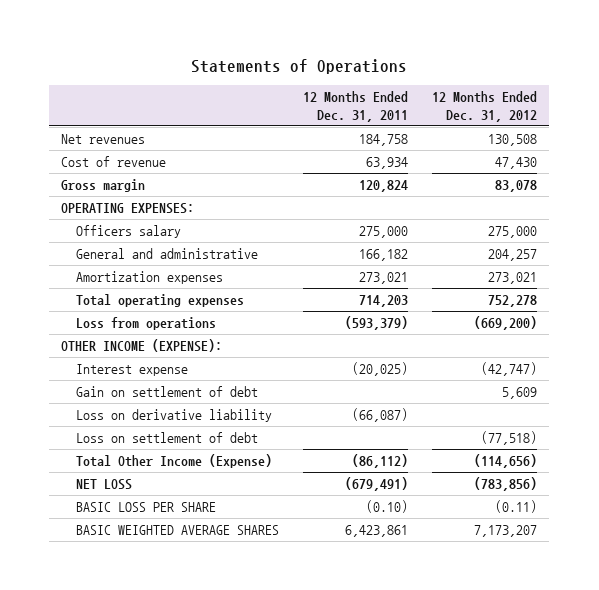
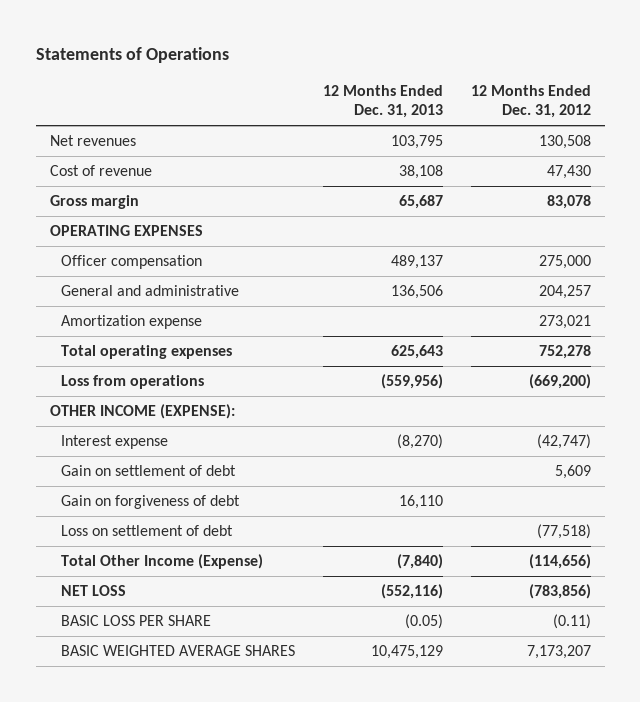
[303,91,409,122] 12 Months Ended Dec. 31, 2011 -> none
none -> [322,84,443,119] 12 Months Ended Dec. 31, 2013
[61,202,195,214] OPERATING EXPENSES: -> [49,225,203,237] OPERATING EXPENSES
[76,224,182,238] Officers salary -> [60,255,202,270] Officer compensation
[76,270,224,284] Amortization expenses -> [60,315,202,330] Amortization expense
[76,408,273,422] Loss on derivative liability -> none
none -> [60,495,240,510] Gain on forgiveness of debt

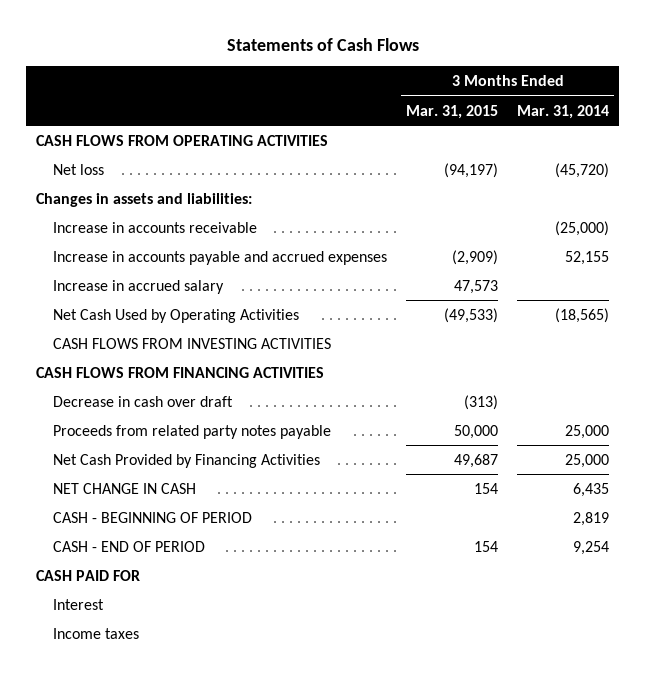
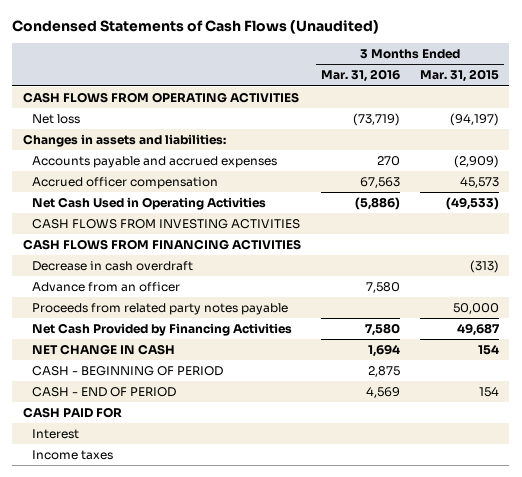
[226,37,419,51] Statements of Cash Flows -> [12,20,380,35] Condensed Statements of Cash Flows (Unaudited)
[517,104,610,119] Mar. 31, 2014 -> none
none -> [320,69,400,83] Mar. 31, 2016
[53,221,258,233] Increase in accounts receivable -> none
[53,279,225,294] Increase in accrued salary -> none
[53,250,388,265] Increase in accounts payable and accrued expenses -> [32,156,278,169] Accounts payable and accrued expenses
none -> [32,177,219,190] Accrued officer compensation
[53,308,300,323] Net Cash Used by Operating Activities -> [32,197,267,211] Net Cash Used in Operating Activities
[53,395,234,407] Decrease in cash over draft -> [32,261,194,272] Decrease in cash overdraft
none -> [32,282,181,293] Advance from an officer

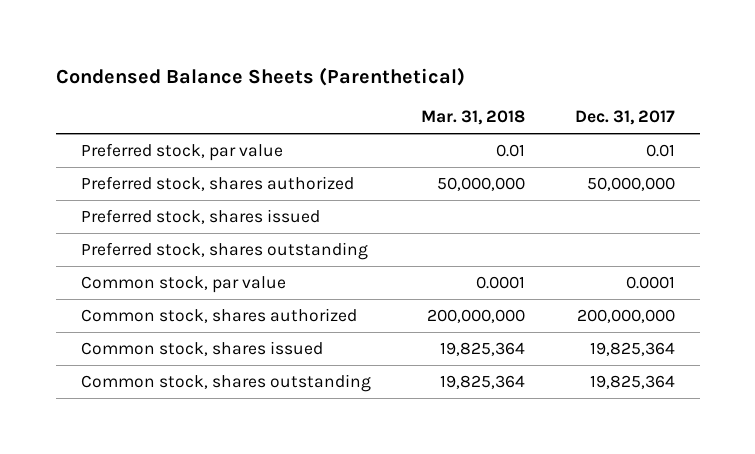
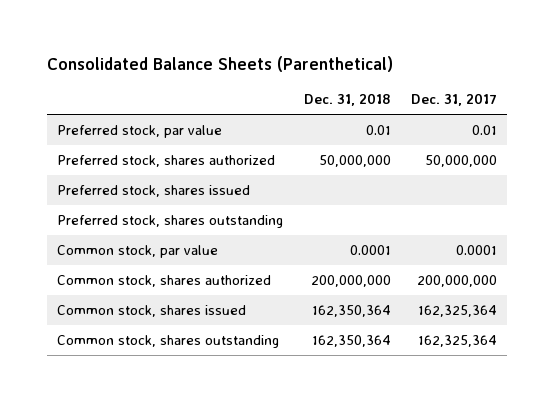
[55,66,465,86] Condensed Balance Sheets (Parenthetical) -> [47,56,394,73] Consolidated Balance Sheets (Parenthetical)
[420,110,525,126] Mar. 31, 2018 -> none
none -> [303,93,391,107] Dec. 31, 2018
[589,342,675,357] 19,825,364 -> [417,304,497,317] 162,325,364
[589,375,675,390] 19,825,364 -> [417,334,497,347] 162,325,364

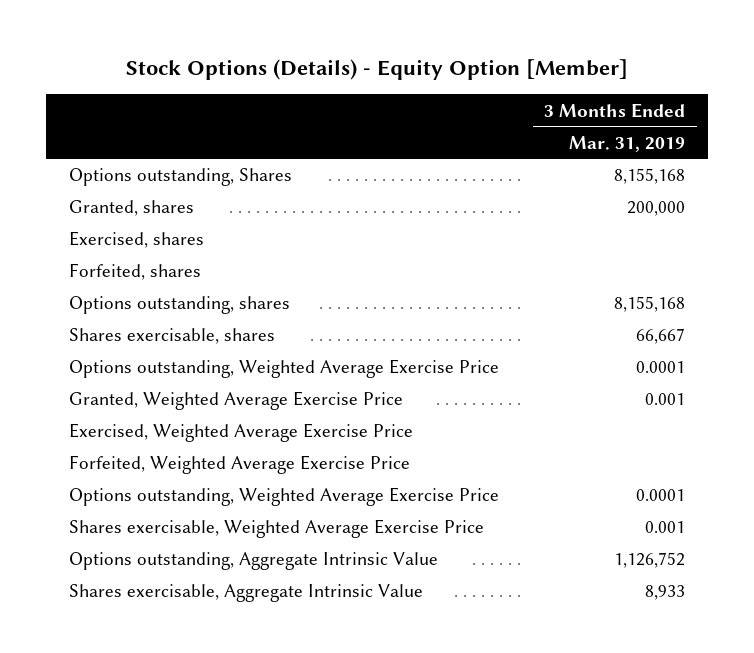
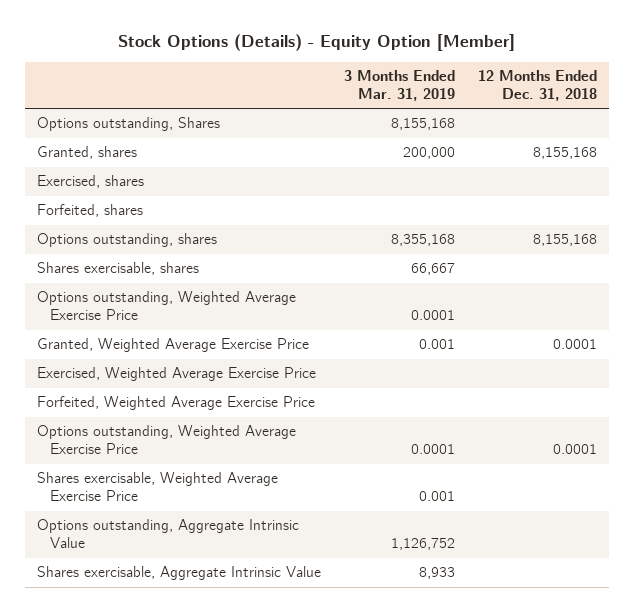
none -> [478,69,598,102] 12 Months Ended Dec. 31, 2018
[614,296,686,313] 8,155,168 -> [391,234,456,247] 8,355,168

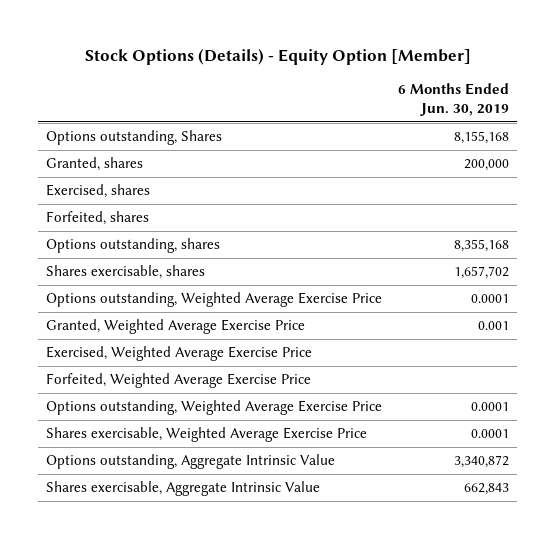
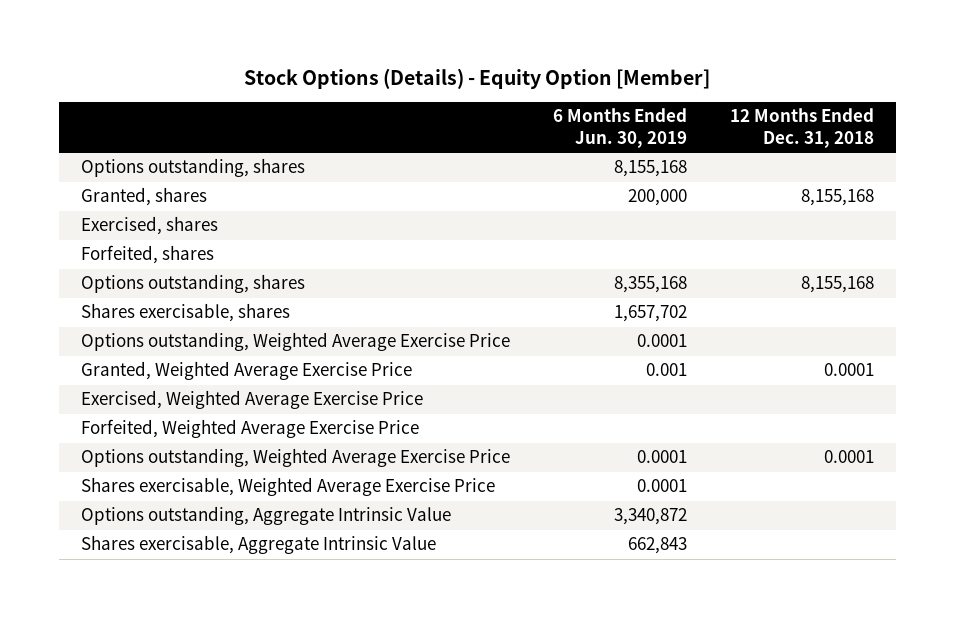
none -> [730,108,875,149] 12 Months Ended Dec. 31, 2018
[46,130,223,146] Options outstanding, Shares -> [80,158,305,178] Options outstanding, shares

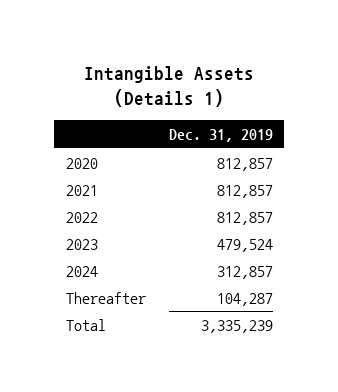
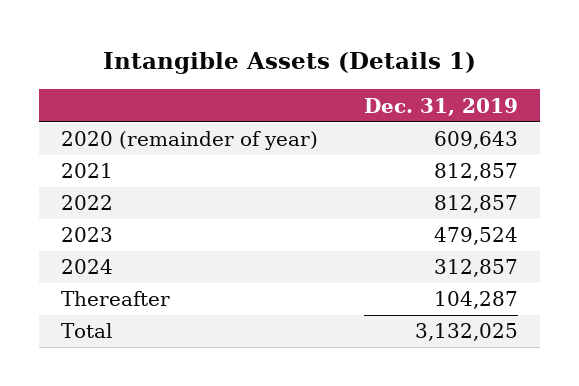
[65,157,98,169] 2020 -> [61,131,319,151] 2020 (remainder of year)
[216,157,273,171] 812,857 -> [433,131,518,150] 609,643
[200,319,273,333] 3,335,239 -> [414,323,518,342] 3,132,025

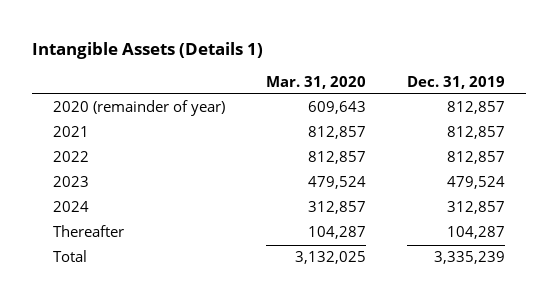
none -> [266,75,367,89] Mar. 31, 2020
[433,131,518,150] 609,643 -> [447,101,506,115] 812,857
[414,323,518,342] 3,132,025 -> [434,251,506,265] 3,335,239

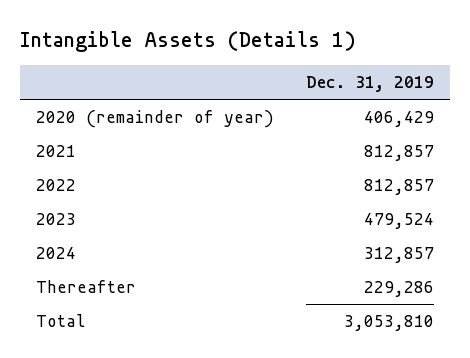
[266,75,367,89] Mar. 31, 2020 -> none
[447,101,506,115] 812,857 -> [364,111,435,128] 406,429
[447,226,506,240] 104,287 -> [364,281,435,298] 229,286
[434,251,506,265] 3,335,239 -> [344,315,435,332] 3,053,810

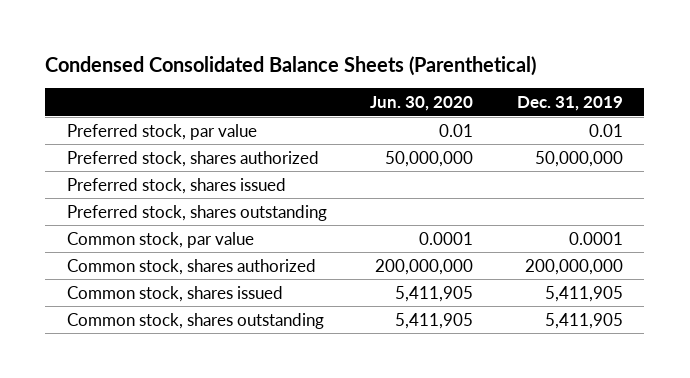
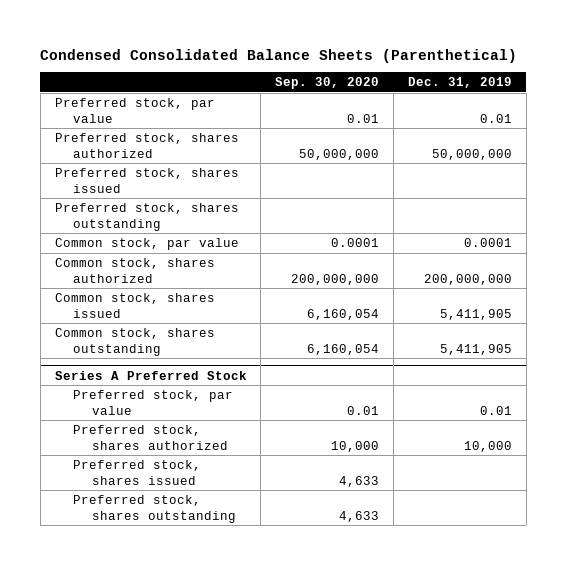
[370,96,474,112] Jun. 30, 2020 -> none
none -> [275,77,380,90] Sep. 30, 2020
none -> [54,370,247,380] Series A Preferred Stock
none -> [73,389,234,415] Preferred stock, par value
none -> [73,424,228,450] Preferred stock, shares authorized
none -> [73,459,202,485] Preferred stock, shares issued
none -> [73,494,236,523] Preferred stock, shares outstanding

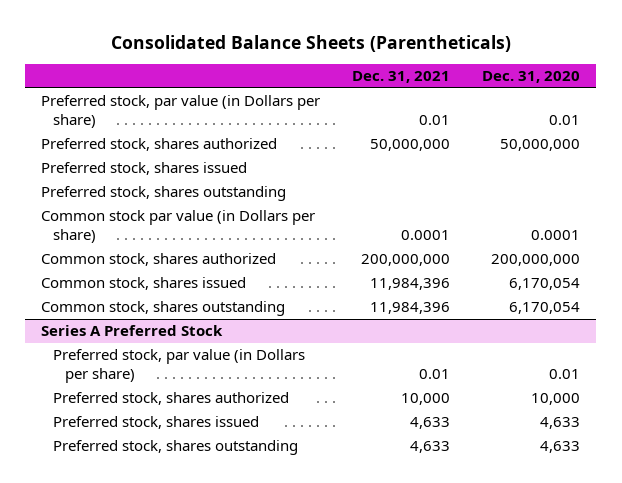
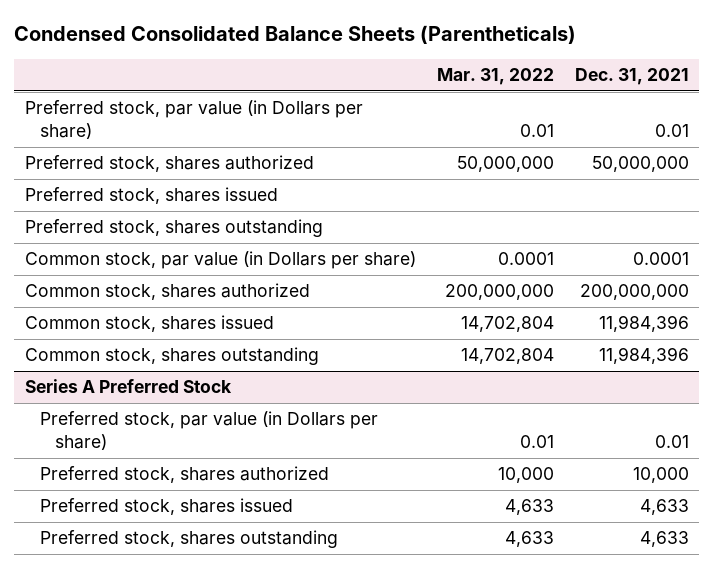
[110,34,511,52] Consolidated Balance Sheets (Parentheticals) -> [14,25,577,45] Condensed Consolidated Balance Sheets (Parentheticals)
[482,71,581,84] Dec. 31, 2020 -> none
none -> [436,68,554,86] Mar. 31, 2022
[41,210,316,244] Common stock par value (in Dollars per share) -> [24,251,416,270] Common stock, par value (in Dollars per share)

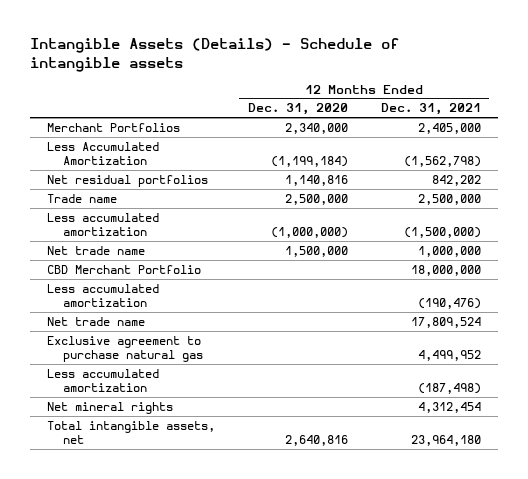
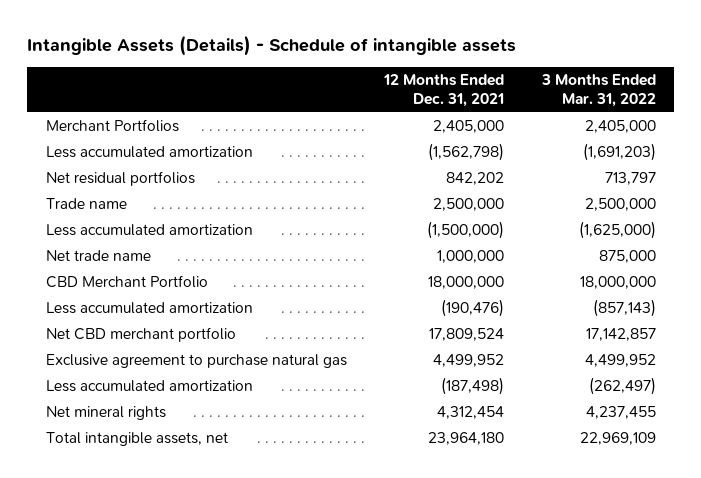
[247,103,348,116] Dec. 31, 2020 -> none
none -> [540,73,656,108] 3 Months Ended Mar. 31, 2022
[46,142,159,166] Less Accumulated Amortization -> [45,146,253,159] Less accumulated amortization
[46,317,145,327] Net trade name -> [45,327,236,343] Net CBD merchant portfolio

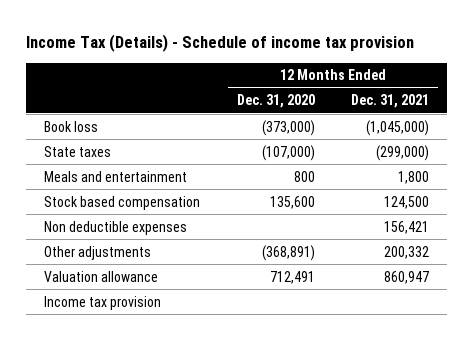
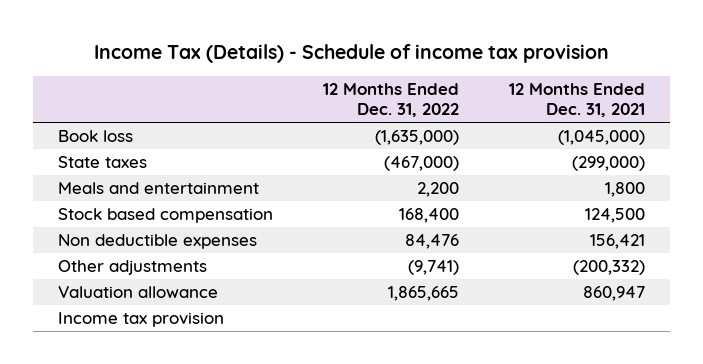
[236,94,315,109] Dec. 31, 2020 -> none
none -> [323,83,460,118] 12 Months Ended Dec. 31, 2022
[384,245,430,259] 200,332 -> [572,260,645,276] (200,332)

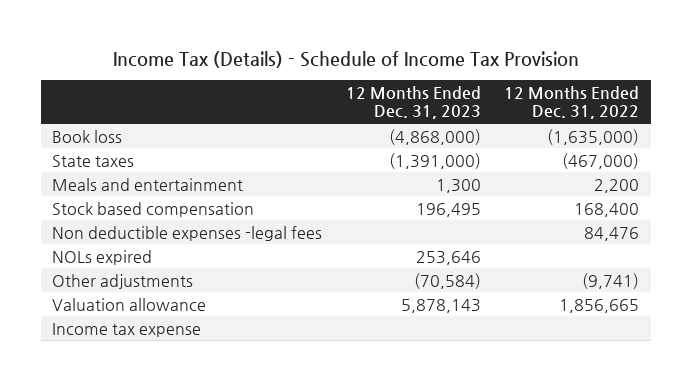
[93,44,609,64] Income Tax (Details) - Schedule of income tax provision -> [112,50,579,68] Income Tax (Details) - Schedule of Income Tax Provision
[508,83,645,118] 12 Months Ended Dec. 31, 2021 -> none
none -> [345,85,481,120] 12 Months Ended Dec. 31, 2023
[58,234,258,250] Non deductible expenses -> [52,225,323,241] Non deductible expenses -legal fees
none -> [52,249,153,265] NOLs expired
[388,286,460,302] 1,865,665 -> [559,298,640,313] 1,856,665
[58,312,225,328] Income tax provision -> [52,322,202,337] Income tax expense

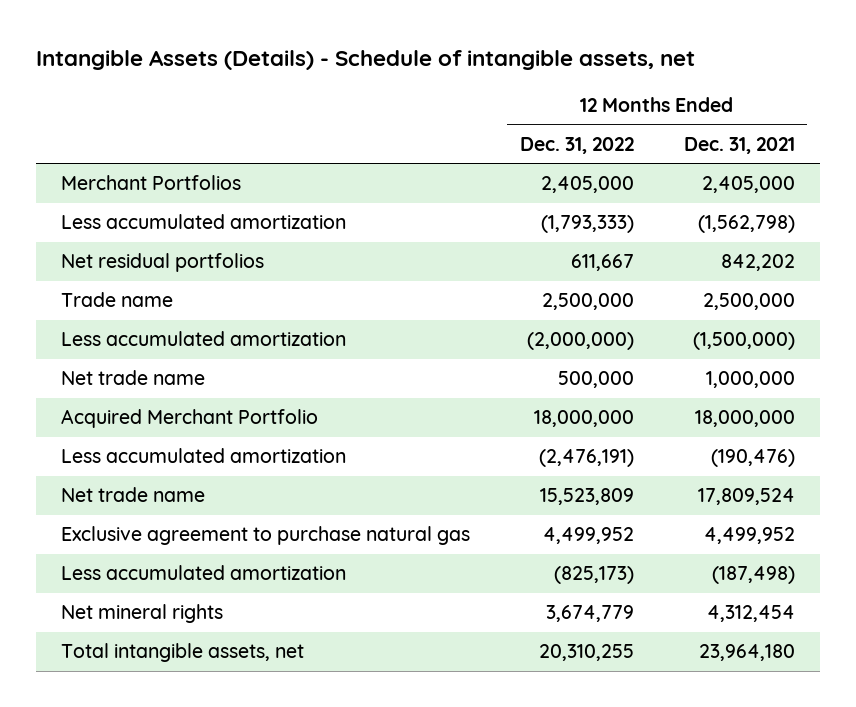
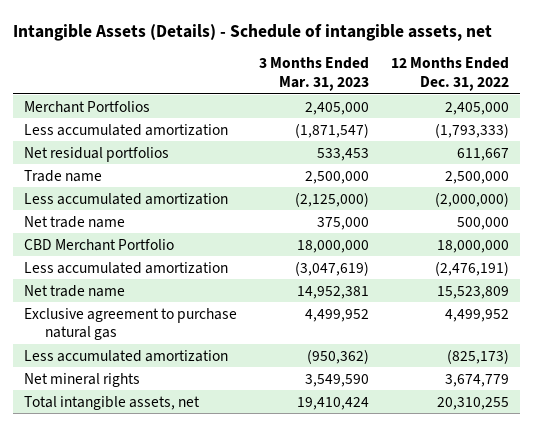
[683,137,795,155] Dec. 31, 2021 -> none
none -> [258,57,369,92] 3 Months Ended Mar. 31, 2023
[61,409,319,429] Acquired Merchant Portfolio -> [23,238,174,251] CBD Merchant Portfolio

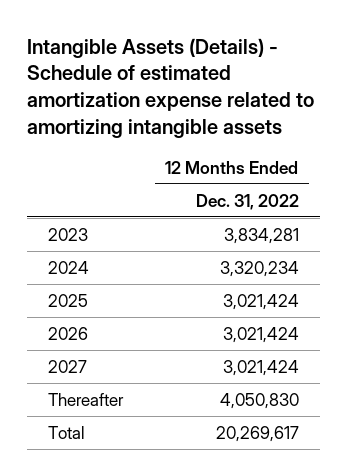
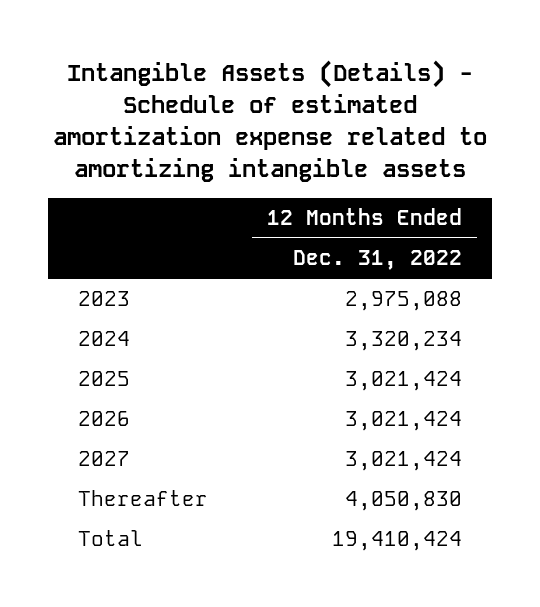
[223,227,299,244] 3,834,281 -> [345,291,463,312] 2,975,088
[215,425,299,442] 20,269,617 -> [332,531,463,552] 19,410,424

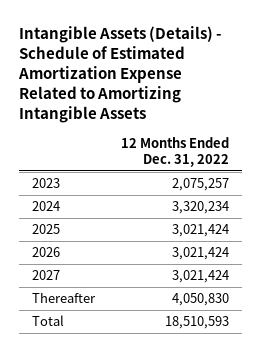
[52,59,487,183] Intangible Assets (Details) - Schedule of estimated amortization expense related to amortizing intangible assets -> [17,25,222,123] Intangible Assets (Details) - Schedule of Estimated Amortization Expense Related to Amortizing Intangible Assets
[345,291,463,312] 2,975,088 -> [172,178,230,192] 2,075,257
[332,531,463,552] 19,410,424 -> [165,316,230,330] 18,510,593

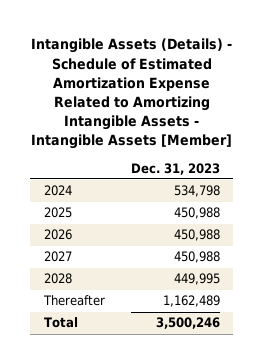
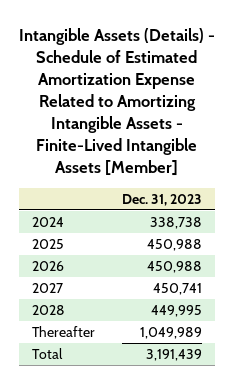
[30,38,232,149] Intangible Assets (Details) - Schedule of Estimated Amortization Expense Related to Amortizing Intangible Assets - Intangible Assets [Member] -> [18,27,215,177] Intangible Assets (Details) - Schedule of Estimated Amortization Expense Related to Amortizing Intangible Assets - Finite-Lived Intangible Assets [Member]
[173,185,220,198] 534,798 -> [149,217,202,230] 338,738
[173,251,220,264] 450,988 -> [152,283,202,296] 450,741
[162,295,220,308] 1,162,489 -> [139,327,202,340] 1,049,989
[155,317,220,330] 3,500,246 -> [145,349,202,362] 3,191,439

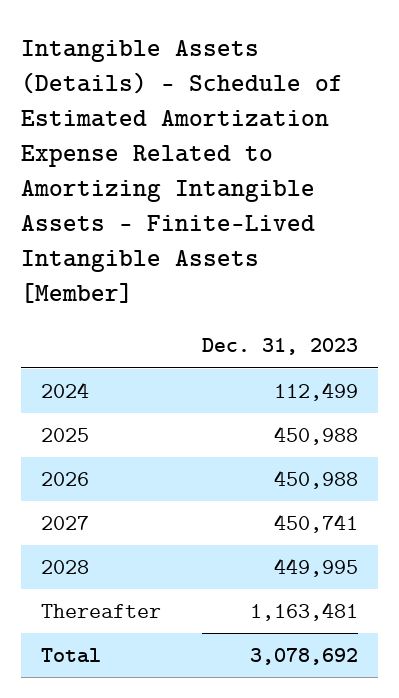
[149,217,202,230] 338,738 -> [273,382,358,402] 112,499
[139,327,202,340] 1,049,989 -> [249,602,358,622] 1,163,481
[145,349,202,362] 3,191,439 -> [249,648,358,666] 3,078,692

